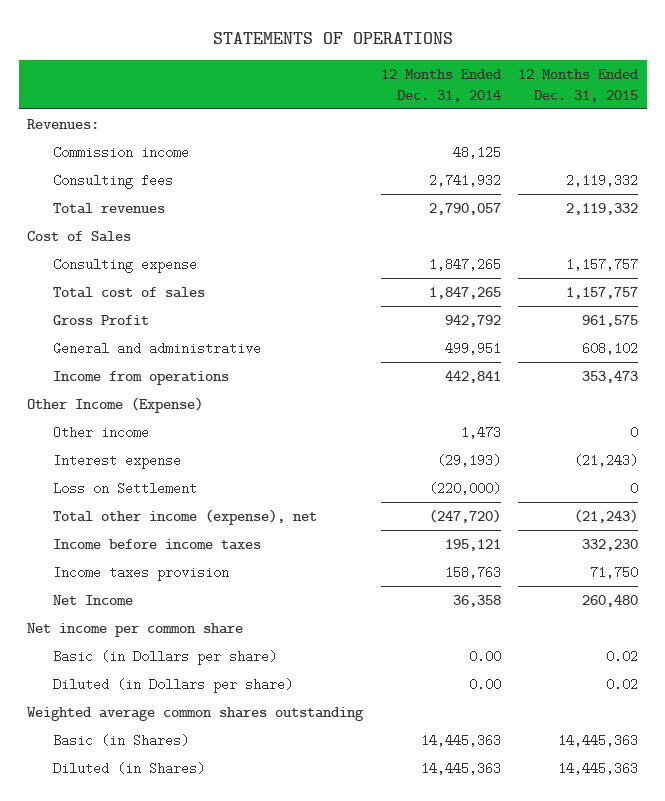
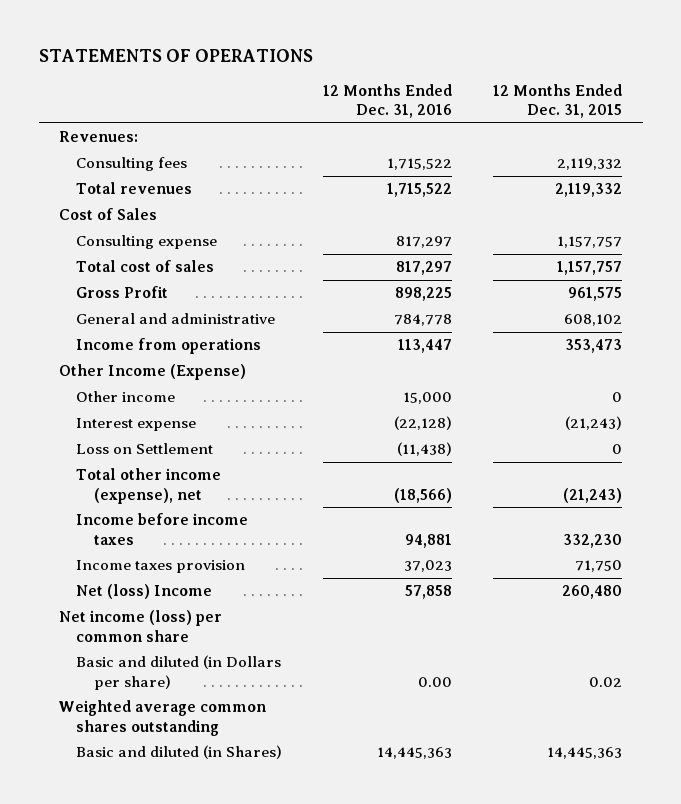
[380,68,502,102] 12 Months Ended Dec. 31, 2014 -> none
none -> [323,83,453,119] 12 Months Ended Dec. 31, 2016
[52,146,189,160] Commission income -> none
[52,650,277,666] Basic (in Dollars per share) -> none
[52,595,133,606] Net Income -> [76,584,213,600] Net (loss) Income
[27,623,244,638] Net income per common share -> [59,610,223,642] Net income (loss) per common share
[52,678,293,694] Diluted (in Dollars per share) -> [76,655,282,690] Basic and diluted (in Dollars per share)
[52,734,189,748] Basic (in Shares) -> none
[52,762,205,776] Diluted (in Shares) -> [76,745,283,760] Basic and diluted (in Shares)

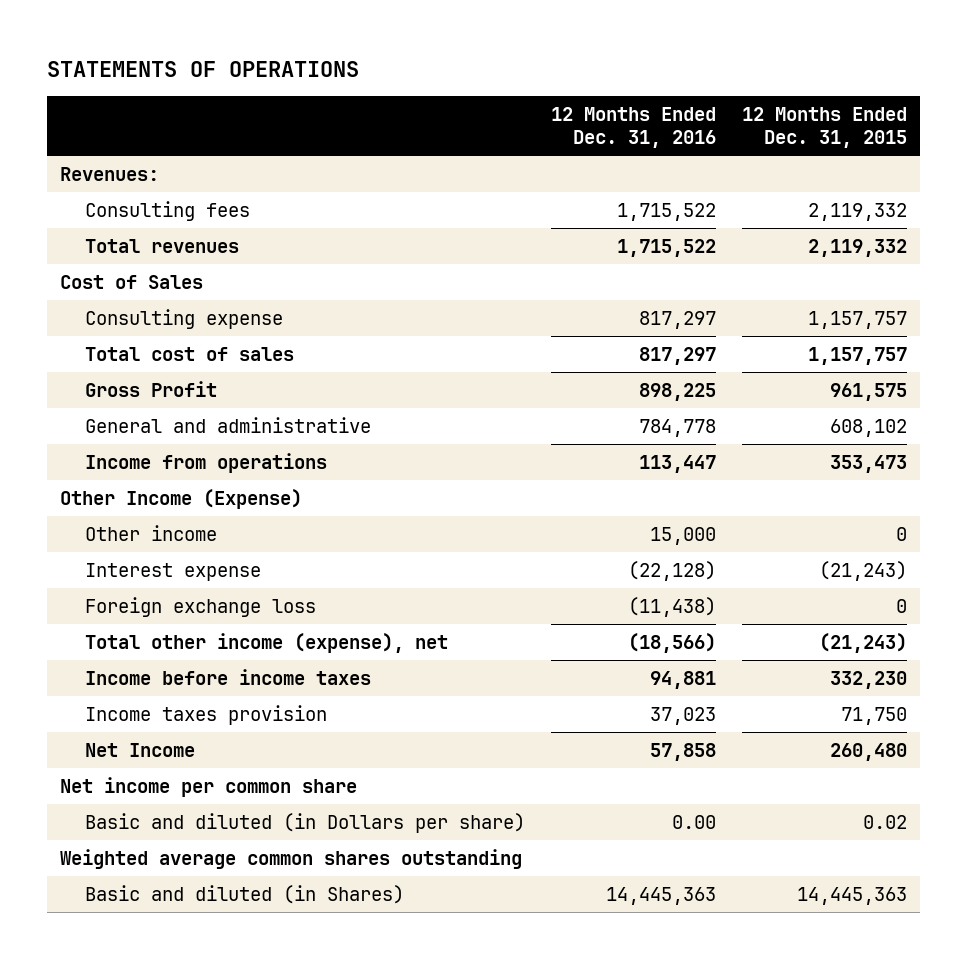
[76,443,214,455] Loss on Settlement -> [85,596,317,617] Foreign exchange loss
[76,584,213,600] Net (loss) Income -> [85,742,196,757] Net Income
[59,610,223,642] Net income (loss) per common share -> [60,776,358,797] Net income per common share

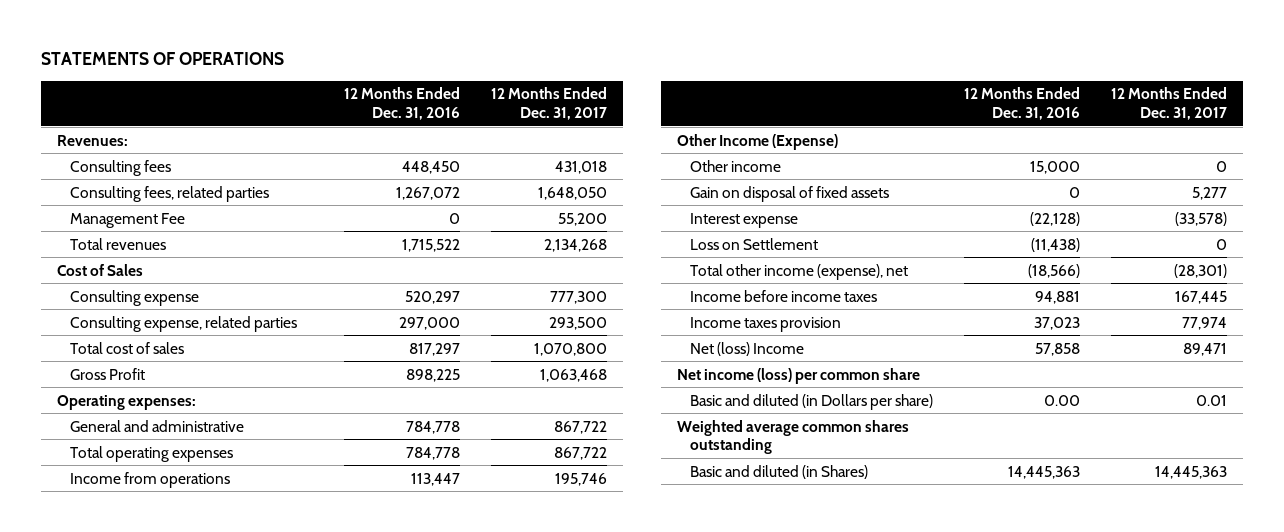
[742,106,908,149] 12 Months Ended Dec. 31, 2015 -> none
none -> [491,87,608,120] 12 Months Ended Dec. 31, 2017
[617,202,717,221] 1,715,522 -> [402,160,461,174] 448,450
none -> [69,185,269,202] Consulting fees, related parties
none -> [69,212,185,228] Management Fee
[639,310,717,329] 817,297 -> [405,290,461,304] 520,297
none -> [69,315,297,332] Consulting expense, related parties
none -> [56,394,196,410] Operating expenses:
none -> [69,445,233,462] Total operating expenses
none -> [689,185,889,202] Gain on disposal of fixed assets
[85,596,317,617] Foreign exchange loss -> [689,237,818,250] Loss on Settlement
[85,742,196,757] Net Income -> [689,341,804,356] Net (loss) Income
[60,776,358,797] Net income per common share -> [676,367,920,384] Net income (loss) per common share

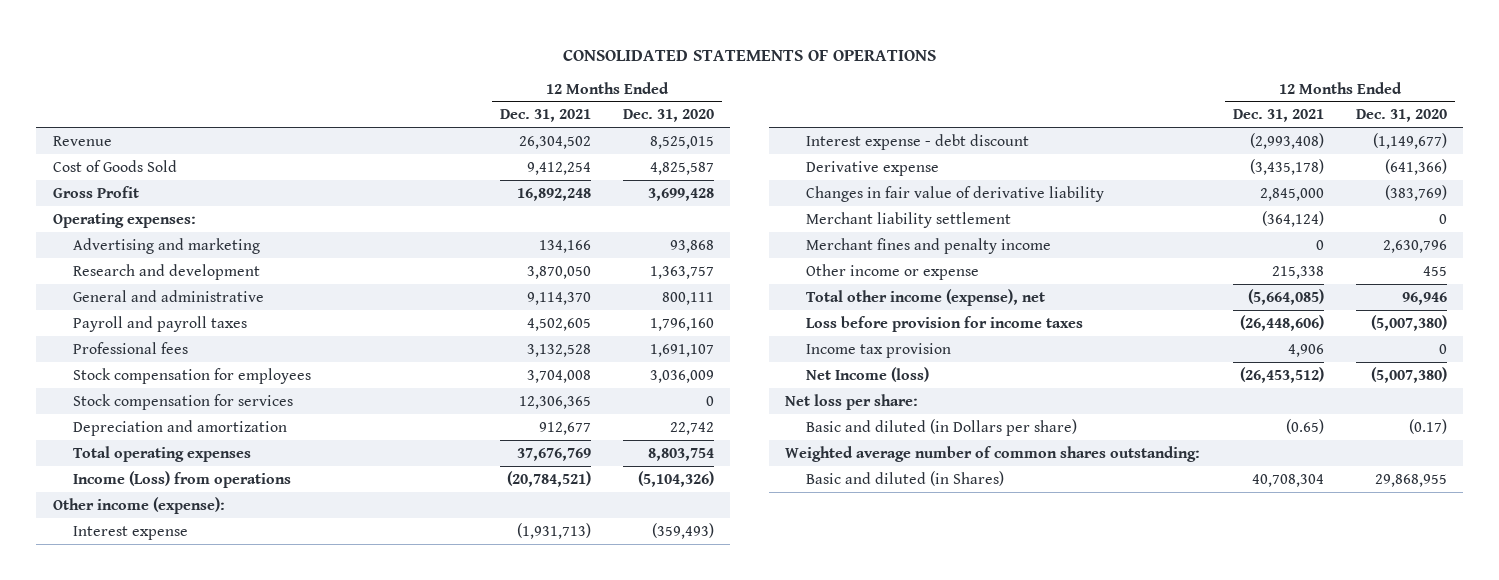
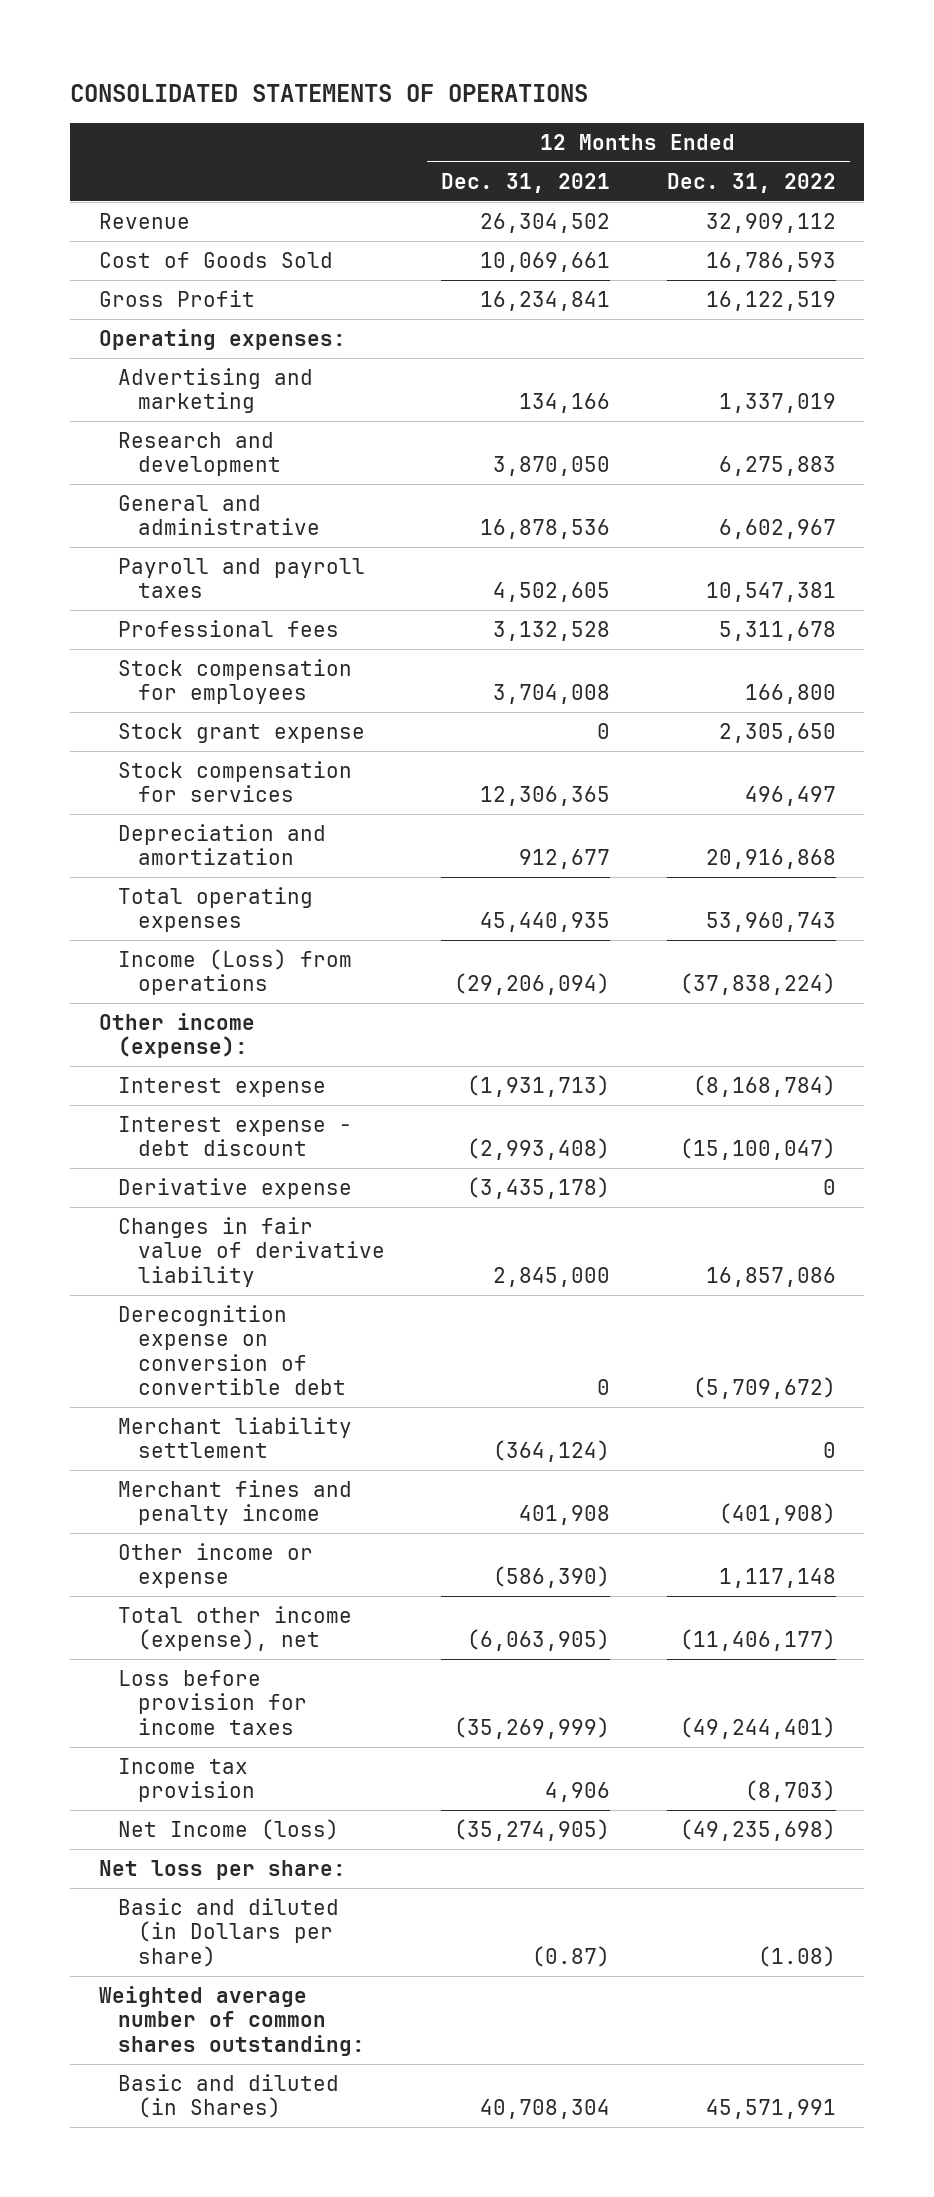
[623,109,715,123] Dec. 31, 2020 -> none
none -> [666,172,836,193] Dec. 31, 2022
[526,161,591,175] 9,412,254 -> [480,252,611,273] 10,069,661
[516,187,591,201] 16,892,248 -> [480,291,611,312] 16,234,841
[526,291,591,305] 9,114,370 -> [480,519,611,540] 16,878,536
none -> [118,723,366,744] Stock grant expense
[516,447,591,461] 37,676,769 -> [480,912,611,933] 45,440,935
[506,470,591,487] (20,784,521) -> [454,973,611,996] (29,206,094)
none -> [118,1305,346,1395] Derecognition expense on conversion of convertible debt
[1315,239,1324,250] 0 -> [519,1505,611,1526] 401,908
[1271,265,1324,279] 215,338 -> [493,1566,611,1589] (586,390)
[1247,288,1324,305] (5,664,085) -> [467,1629,611,1652] (6,063,905)
[1239,314,1324,331] (26,448,606) -> [454,1716,611,1739] (35,269,999)
[1239,366,1324,383] (26,453,512) -> [454,1819,611,1842] (35,274,905)
[1285,418,1324,434] (0.65) -> [532,1945,611,1967] (0.87)

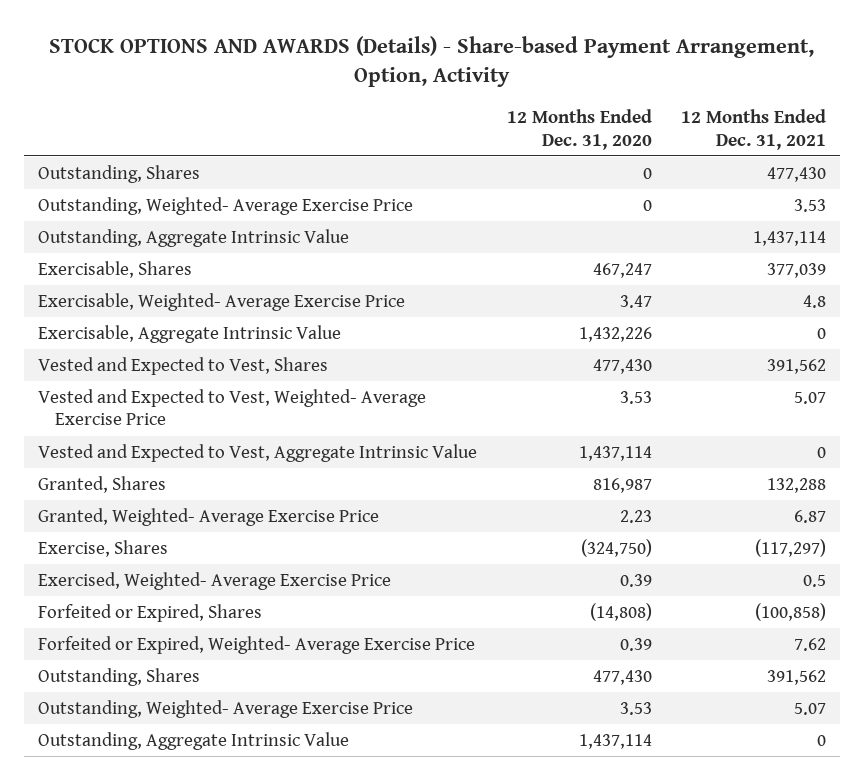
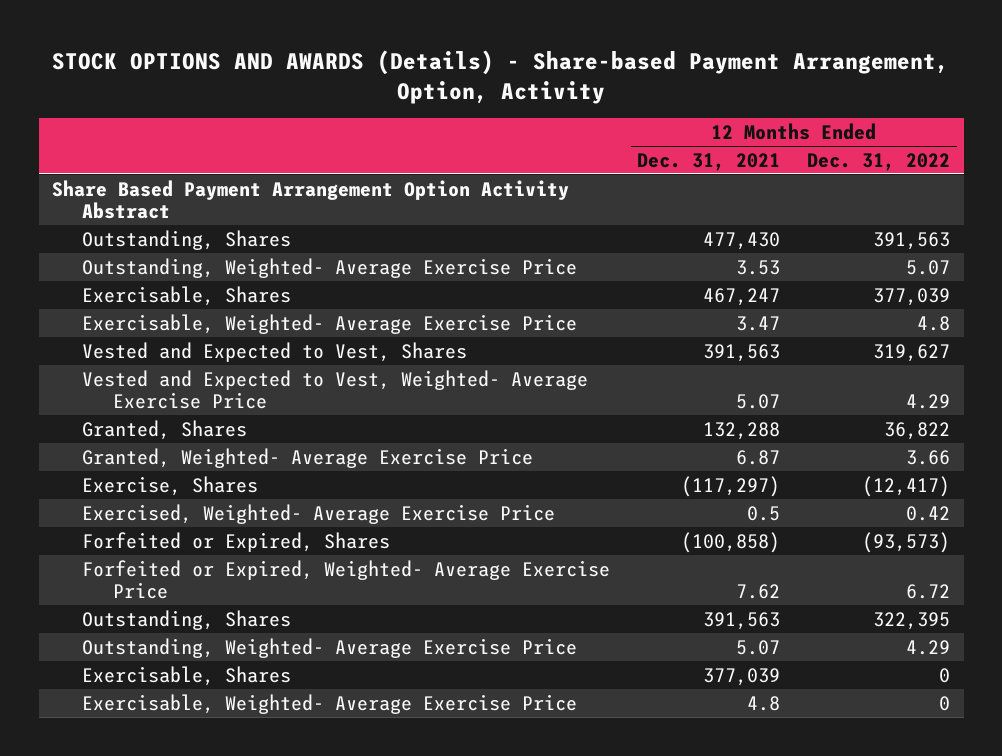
[506,109,652,150] 12 Months Ended Dec. 31, 2020 -> none
none -> [807,152,951,171] Dec. 31, 2022
none -> [52,179,570,220] Share Based Payment Arrangement Option Activity Abstract
[38,228,350,247] Outstanding, Aggregate Intrinsic Value -> none
[38,324,342,343] Exercisable, Aggregate Intrinsic Value -> none
none -> [82,285,292,306] Exercisable, Shares
none -> [82,313,578,334] Exercisable, Weighted- Average Exercise Price
[766,358,826,374] 391,562 -> [703,343,781,362] 391,563
[38,443,478,462] Vested and Expected to Vest, Aggregate Intrinsic Value -> none
[766,669,826,685] 391,562 -> [703,611,781,630] 391,563
[38,731,350,750] Outstanding, Aggregate Intrinsic Value -> none
[38,260,193,278] Exercisable, Shares -> [82,665,292,686] Exercisable, Shares
[38,292,406,311] Exercisable, Weighted- Average Exercise Price -> [82,693,578,714] Exercisable, Weighted- Average Exercise Price

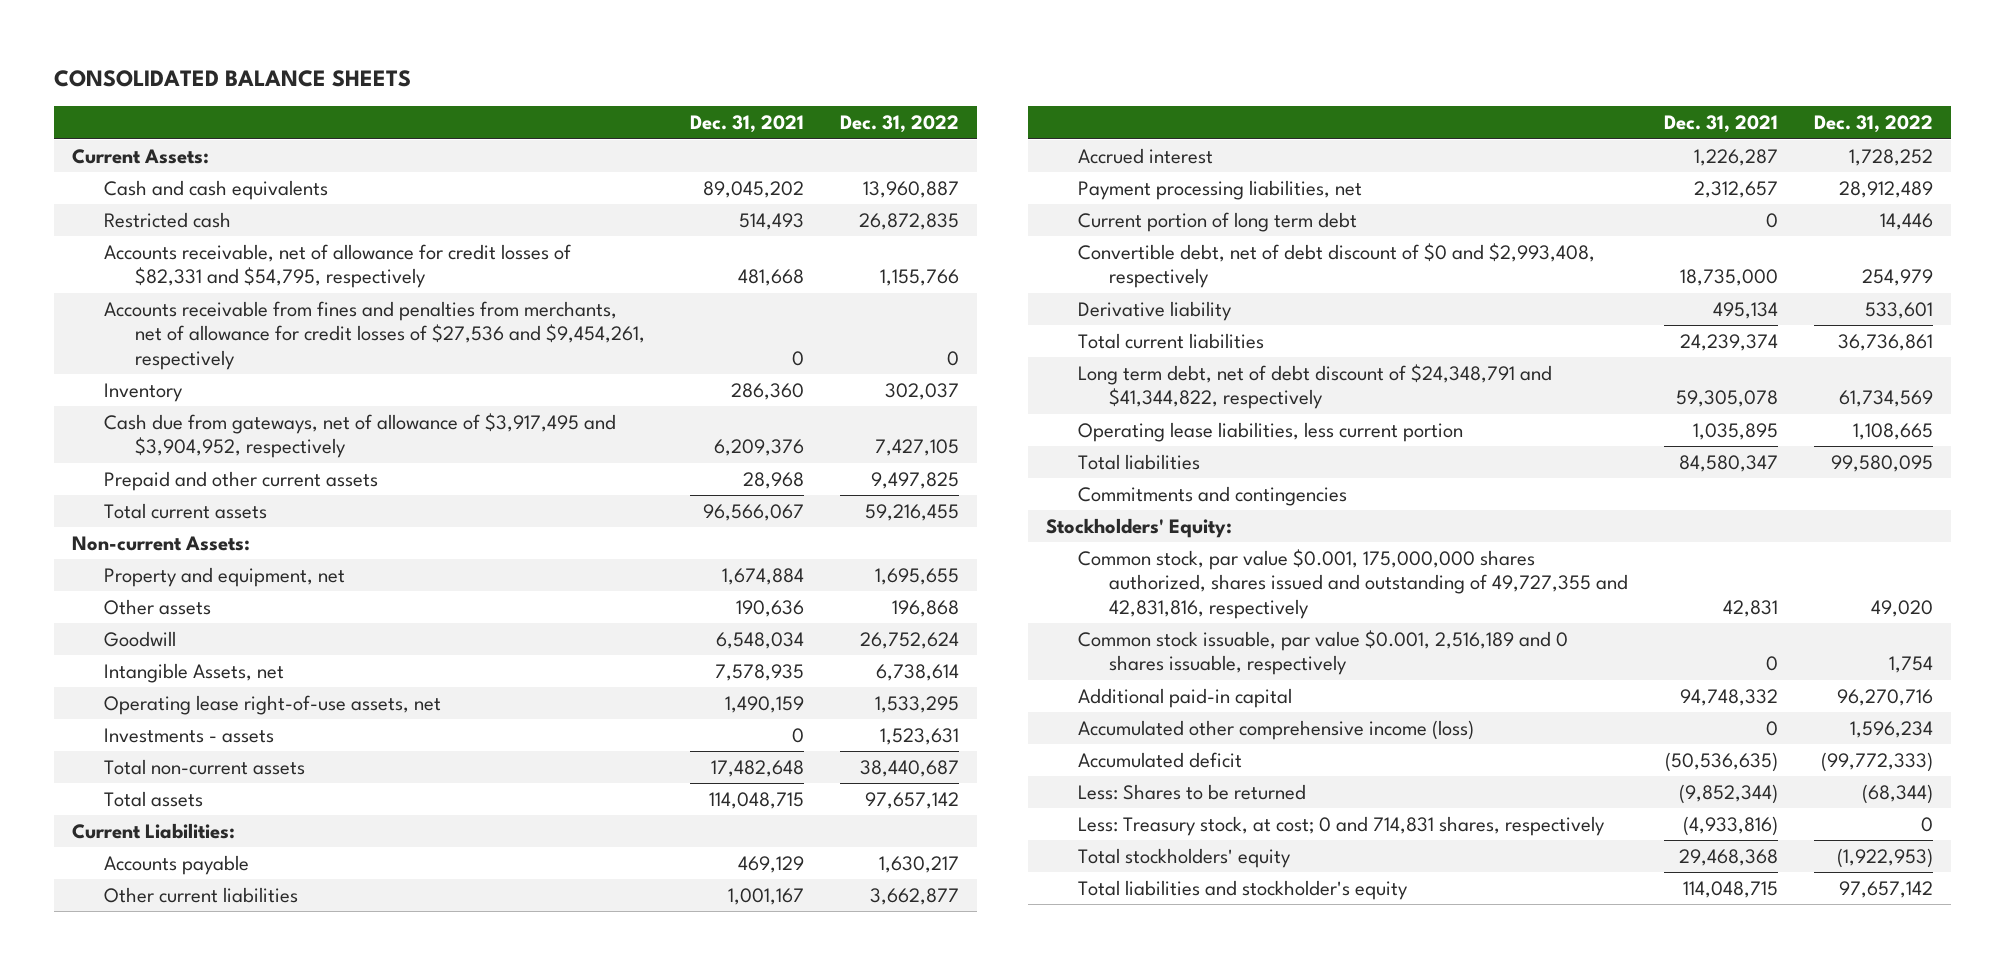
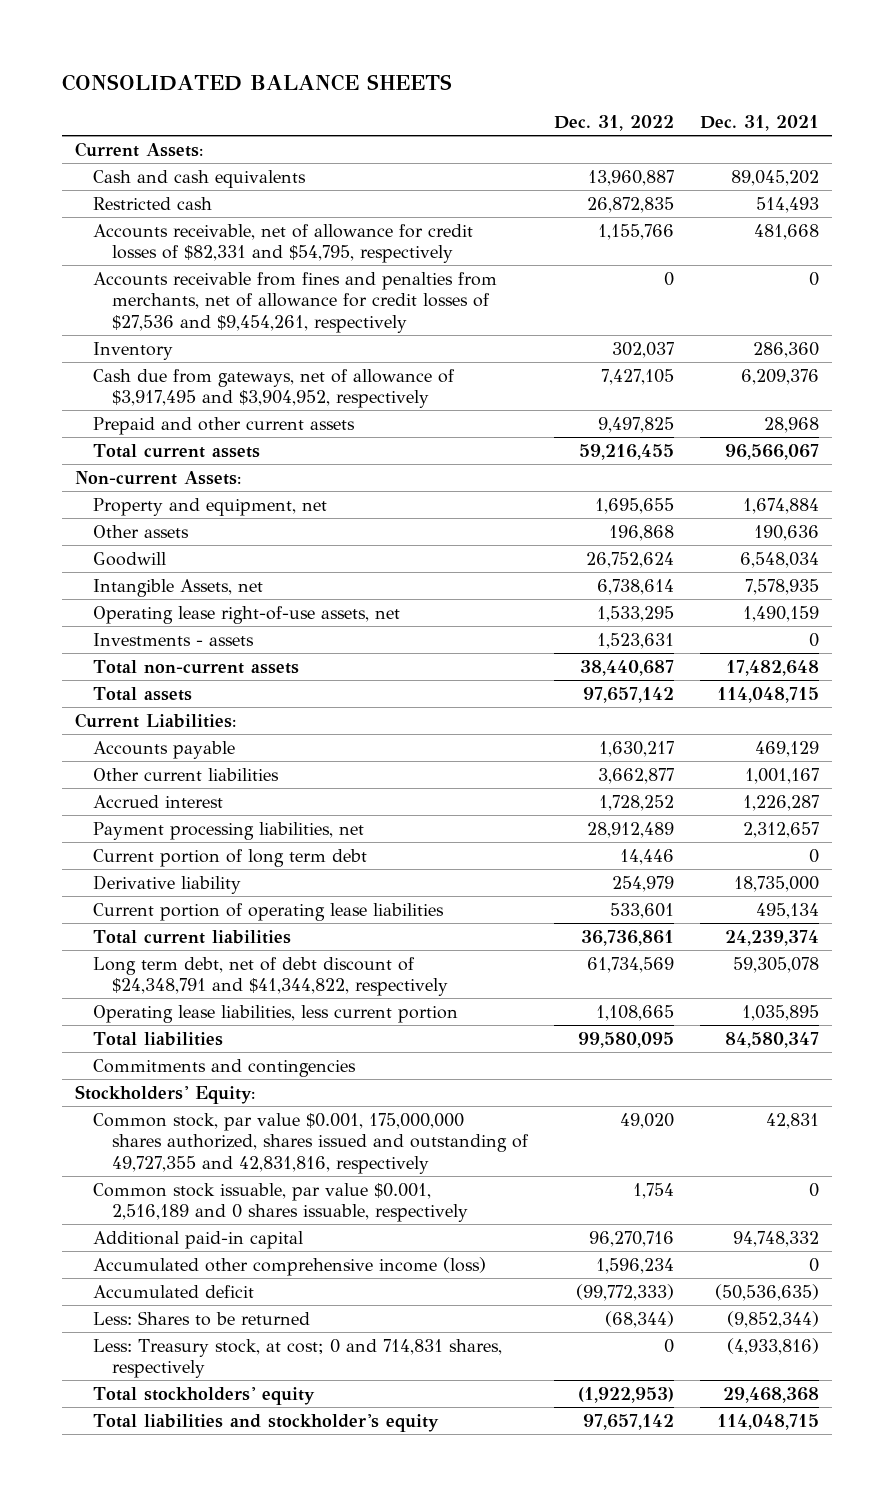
[1077,242,1595,289] Convertible debt, net of debt discount of $0 and $2,993,408, respectively -> none
[1713,301,1779,319] 495,134 -> [733,875,819,892] 18,735,000
[1865,301,1934,319] 533,601 -> [611,875,674,892] 254,979
none -> [93,902,445,921] Current portion of operating lease liabilities

